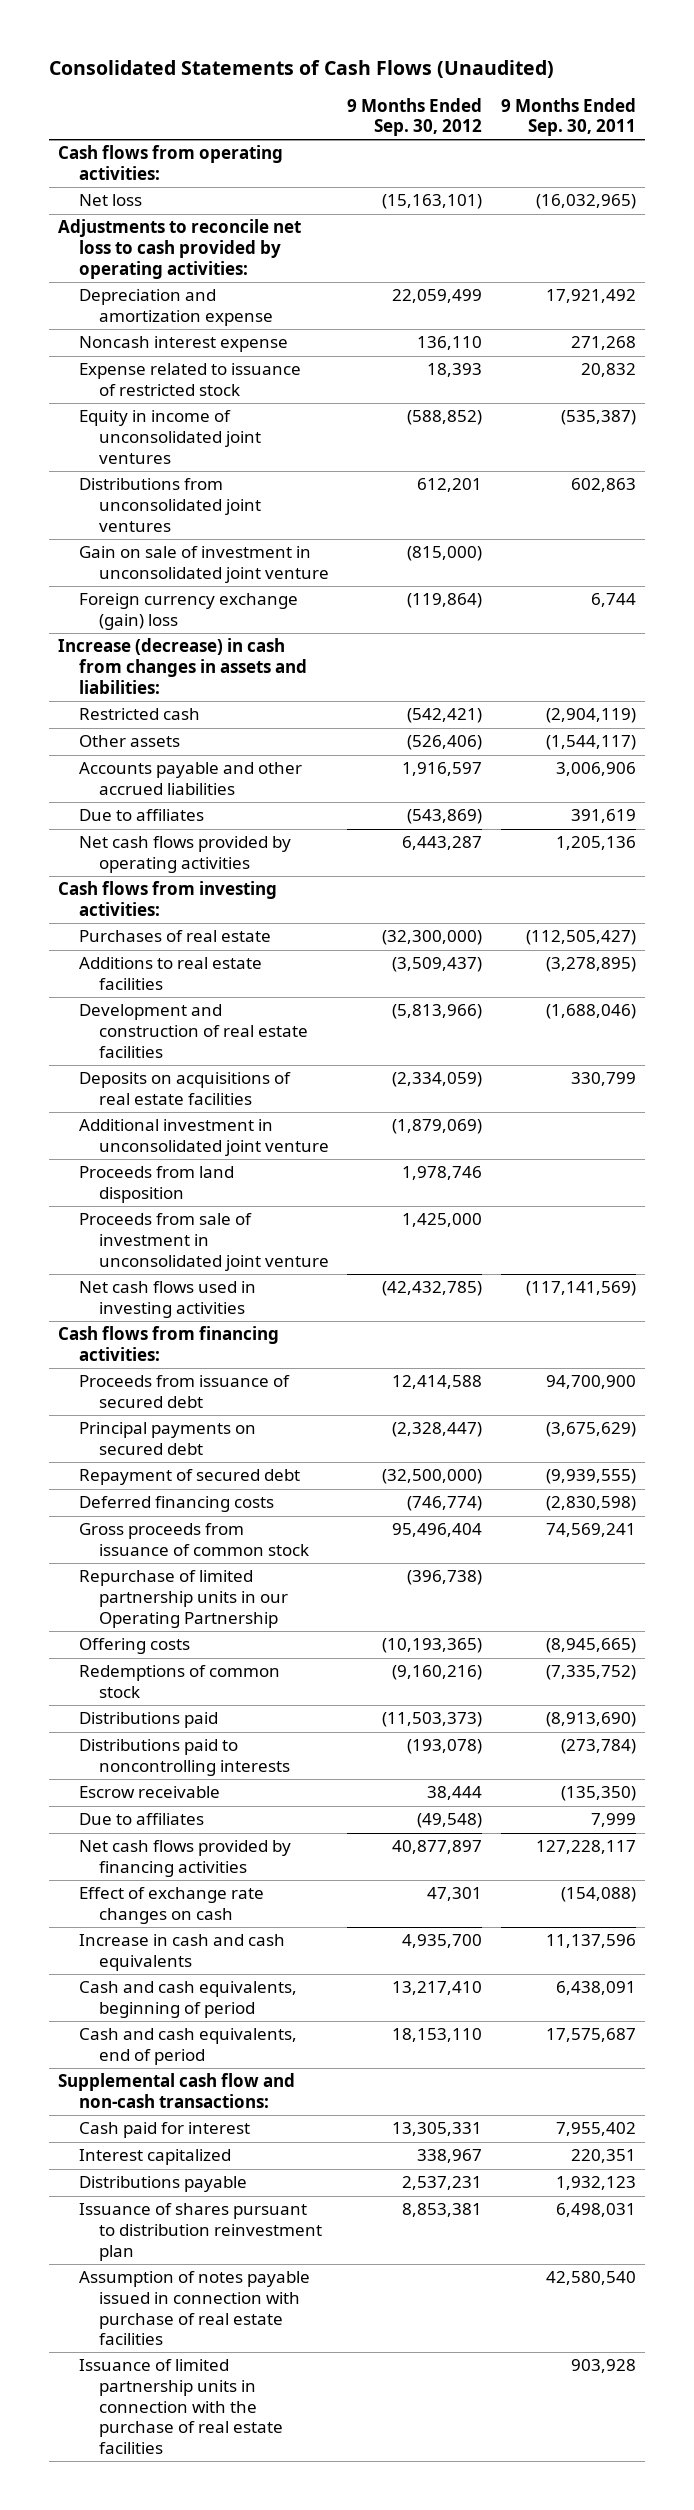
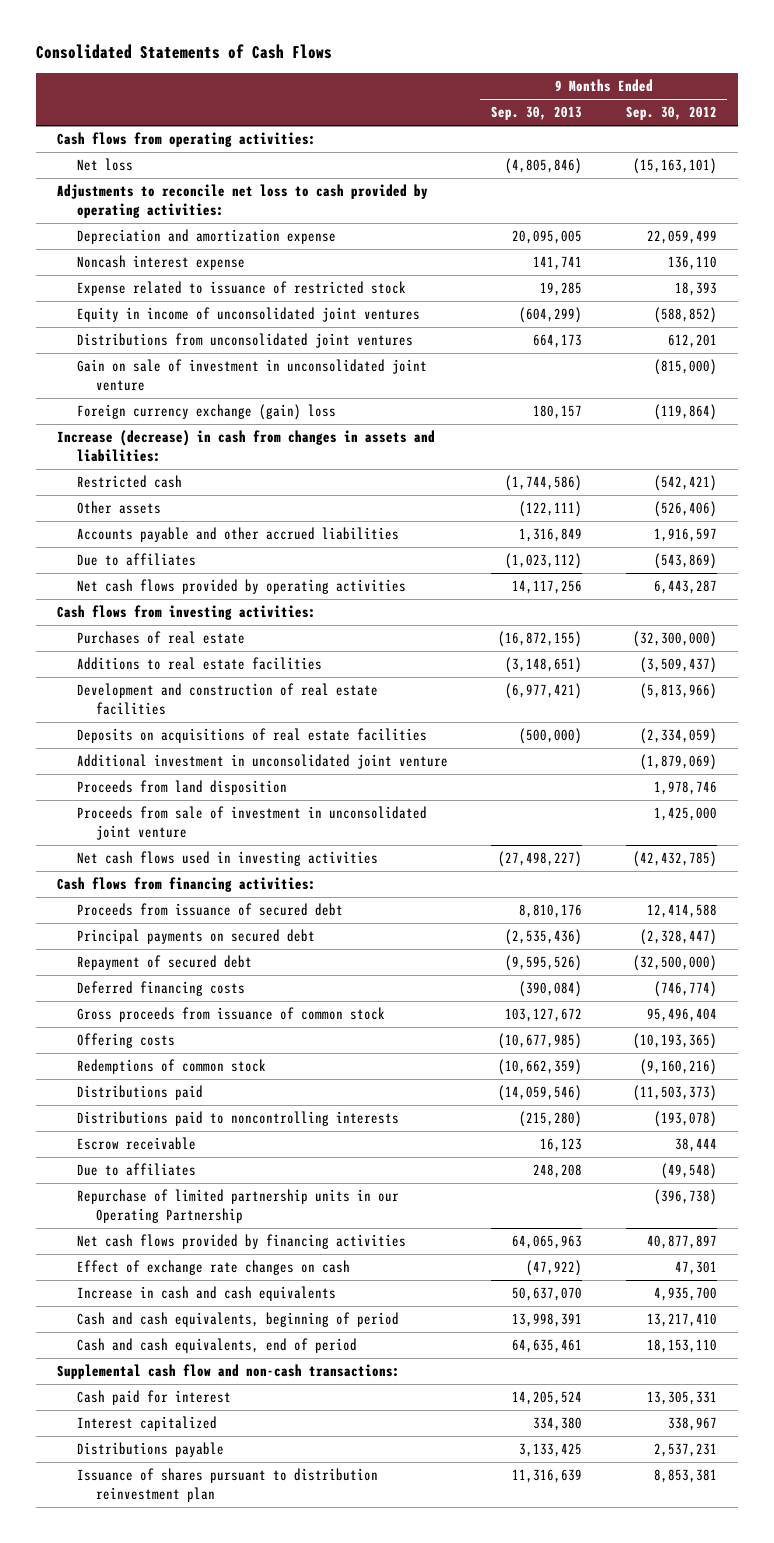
[49,60,555,79] Consolidated Statements of Cash Flows (Unaudited) -> [35,44,332,60] Consolidated Statements of Cash Flows
[500,97,636,137] 9 Months Ended Sep. 30, 2011 -> none
none -> [491,106,583,121] Sep. 30, 2013
[78,1570,289,1628] Repurchase of limited partnership units in our Operating Partnership -> [76,1189,399,1223] Repurchase of limited partnership units in our Operating Partnership
[78,2271,310,2346] Assumption of notes payable issued in connection with purchase of real estate facilities -> none
[78,2359,284,2454] Issuance of limited partnership units in connection with the purchase of real estate facilities -> none

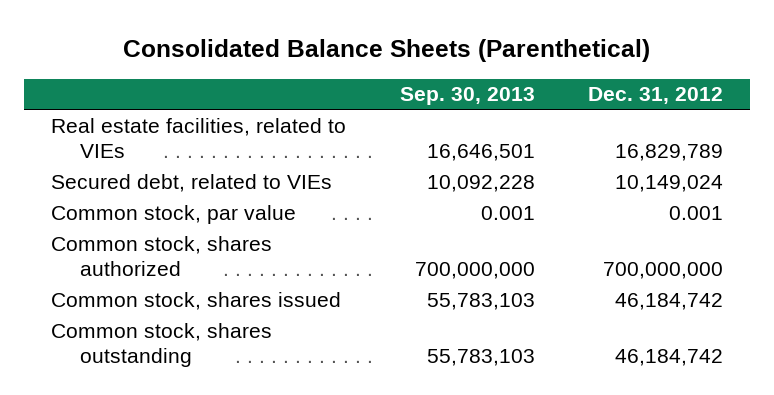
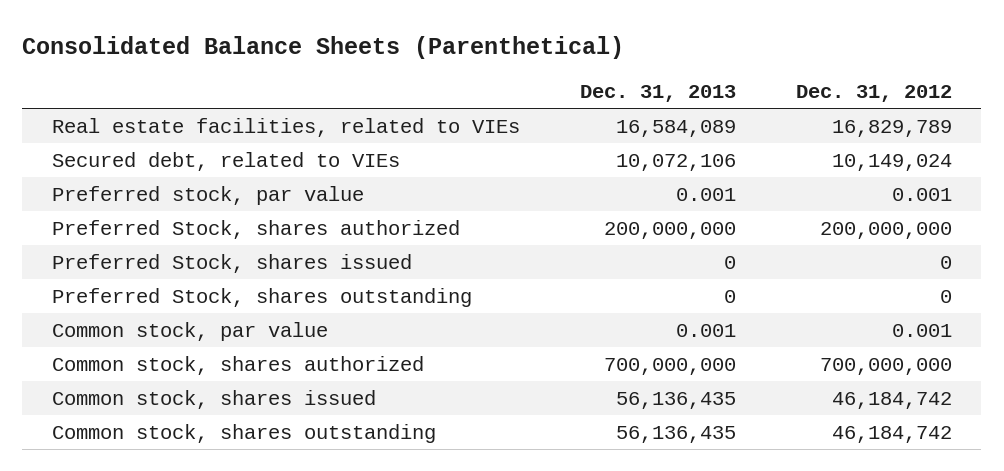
[399,87,535,106] Sep. 30, 2013 -> none
none -> [579,84,736,102] Dec. 31, 2013
none -> [52,185,365,205] Preferred stock, par value
none -> [52,219,461,239] Preferred Stock, shares authorized
none -> [52,253,413,273] Preferred Stock, shares issued
none -> [52,287,473,307] Preferred Stock, shares outstanding

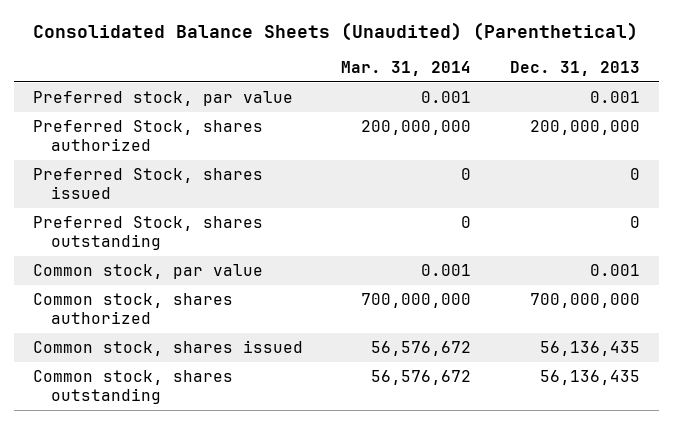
[22,35,625,59] Consolidated Balance Sheets (Parenthetical) -> [33,21,639,41] Consolidated Balance Sheets (Unaudited) (Parenthetical)
[795,84,952,102] Dec. 31, 2012 -> none
none -> [341,61,472,77] Mar. 31, 2014
[52,117,521,137] Real estate facilities, related to VIEs -> none
[52,151,401,171] Secured debt, related to VIEs -> none

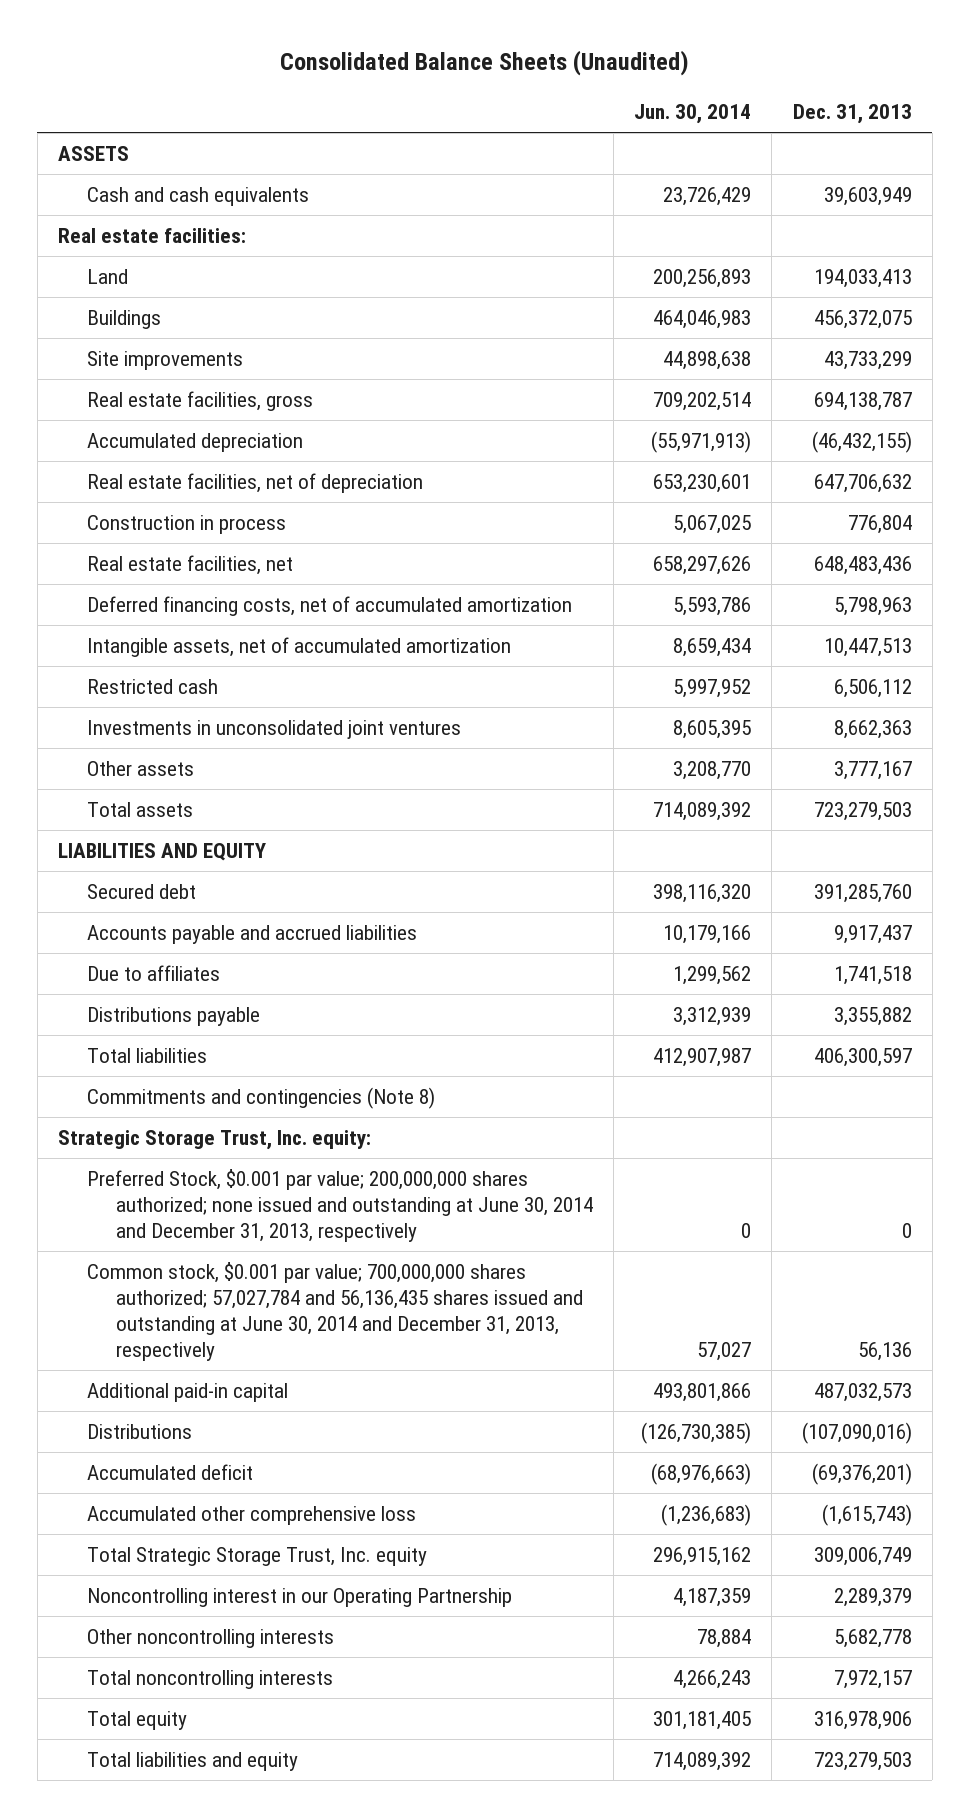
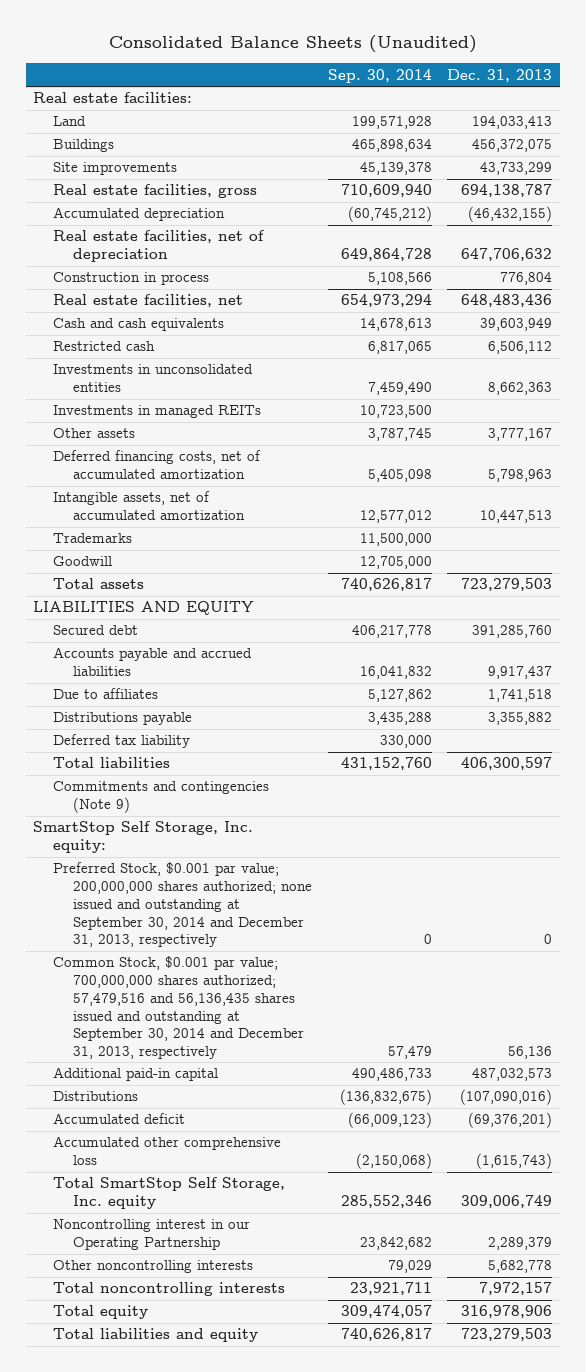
[634,104,752,125] Jun. 30, 2014 -> none
none -> [327,68,432,83] Sep. 30, 2014
[58,146,130,162] ASSETS -> none
[87,187,310,207] Cash and cash equivalents -> [53,318,225,332] Cash and cash equivalents
[87,720,462,740] Investments in unconsolidated joint ventures -> [53,364,254,393] Investments in unconsolidated entities
none -> [53,405,262,419] Investments in managed REITs
[87,596,573,617] Deferred financing costs, net of accumulated amortization -> [53,450,262,480] Deferred financing costs, net of accumulated amortization
[87,637,512,658] Intangible assets, net of accumulated amortization -> [53,491,246,521] Intangible assets, net of accumulated amortization
none -> [53,533,133,544] Trademarks
none -> [53,556,113,567] Goodwill
none -> [53,734,191,749] Deferred tax liability
[87,1087,436,1110] Commitments and contingencies (Note 8) -> [53,781,270,814] Commitments and contingencies (Note 9)
[58,1130,372,1151] Strategic Storage Trust, Inc. equity: -> [33,821,254,854] SmartStop Self Storage, Inc. equity:
[87,1169,593,1242] Preferred Stock, $0.001 par value; 200,000,000 shares authorized; none issued and outstanding at June 30, 2014 and December 31, 2013, respectively -> [53,862,313,948] Preferred Stock, $0.001 par value; 200,000,000 shares authorized; none issued and outstanding at September 30, 2014 and December 31, 2013, respectively
[87,1262,583,1361] Common stock, $0.001 par value; 700,000,000 shares authorized; 57,027,784 and 56,136,435 shares issued and outstanding at June 30, 2014 and December 31, 2013, respectively -> [53,956,305,1059] Common Stock, $0.001 par value; 700,000,000 shares authorized; 57,479,516 and 56,136,435 shares issued and outstanding at September 30, 2014 and December 31, 2013, respectively
[87,1547,428,1567] Total Strategic Storage Trust, Inc. equity -> [53,1177,286,1210] Total SmartStop Self Storage, Inc. equity

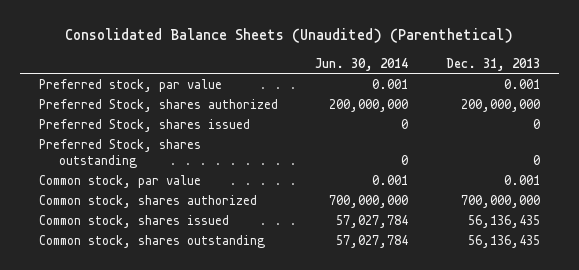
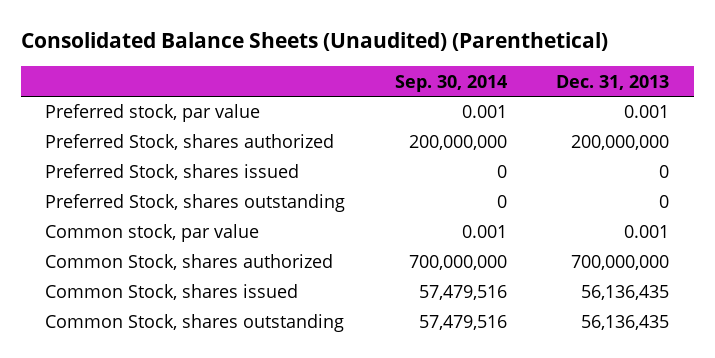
[315,57,409,71] Jun. 30, 2014 -> none
none -> [394,74,507,92] Sep. 30, 2014
[38,194,257,208] Common stock, shares authorized -> [45,254,334,271] Common Stock, shares authorized
[38,214,229,228] Common stock, shares issued -> [45,284,299,301] Common Stock, shares issued
[38,234,265,248] Common stock, shares outstanding -> [45,314,345,333] Common Stock, shares outstanding

